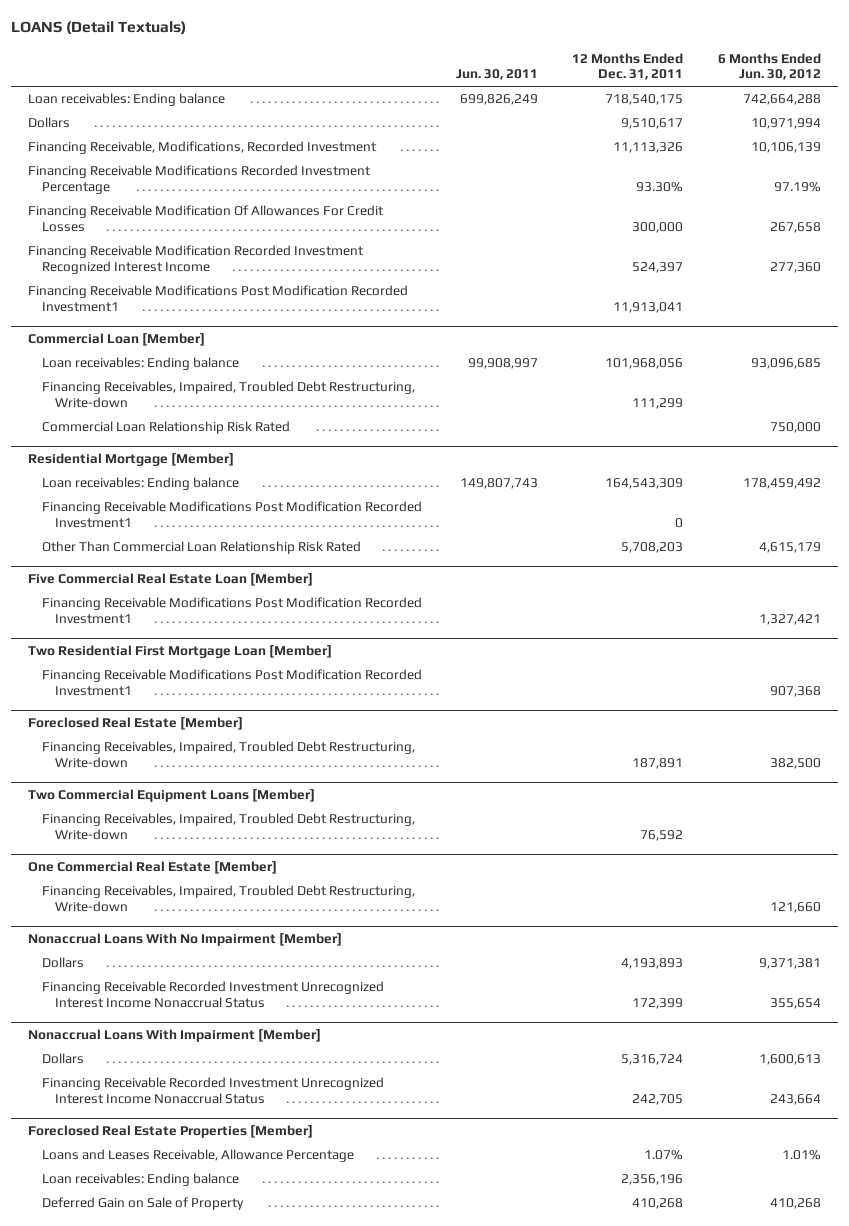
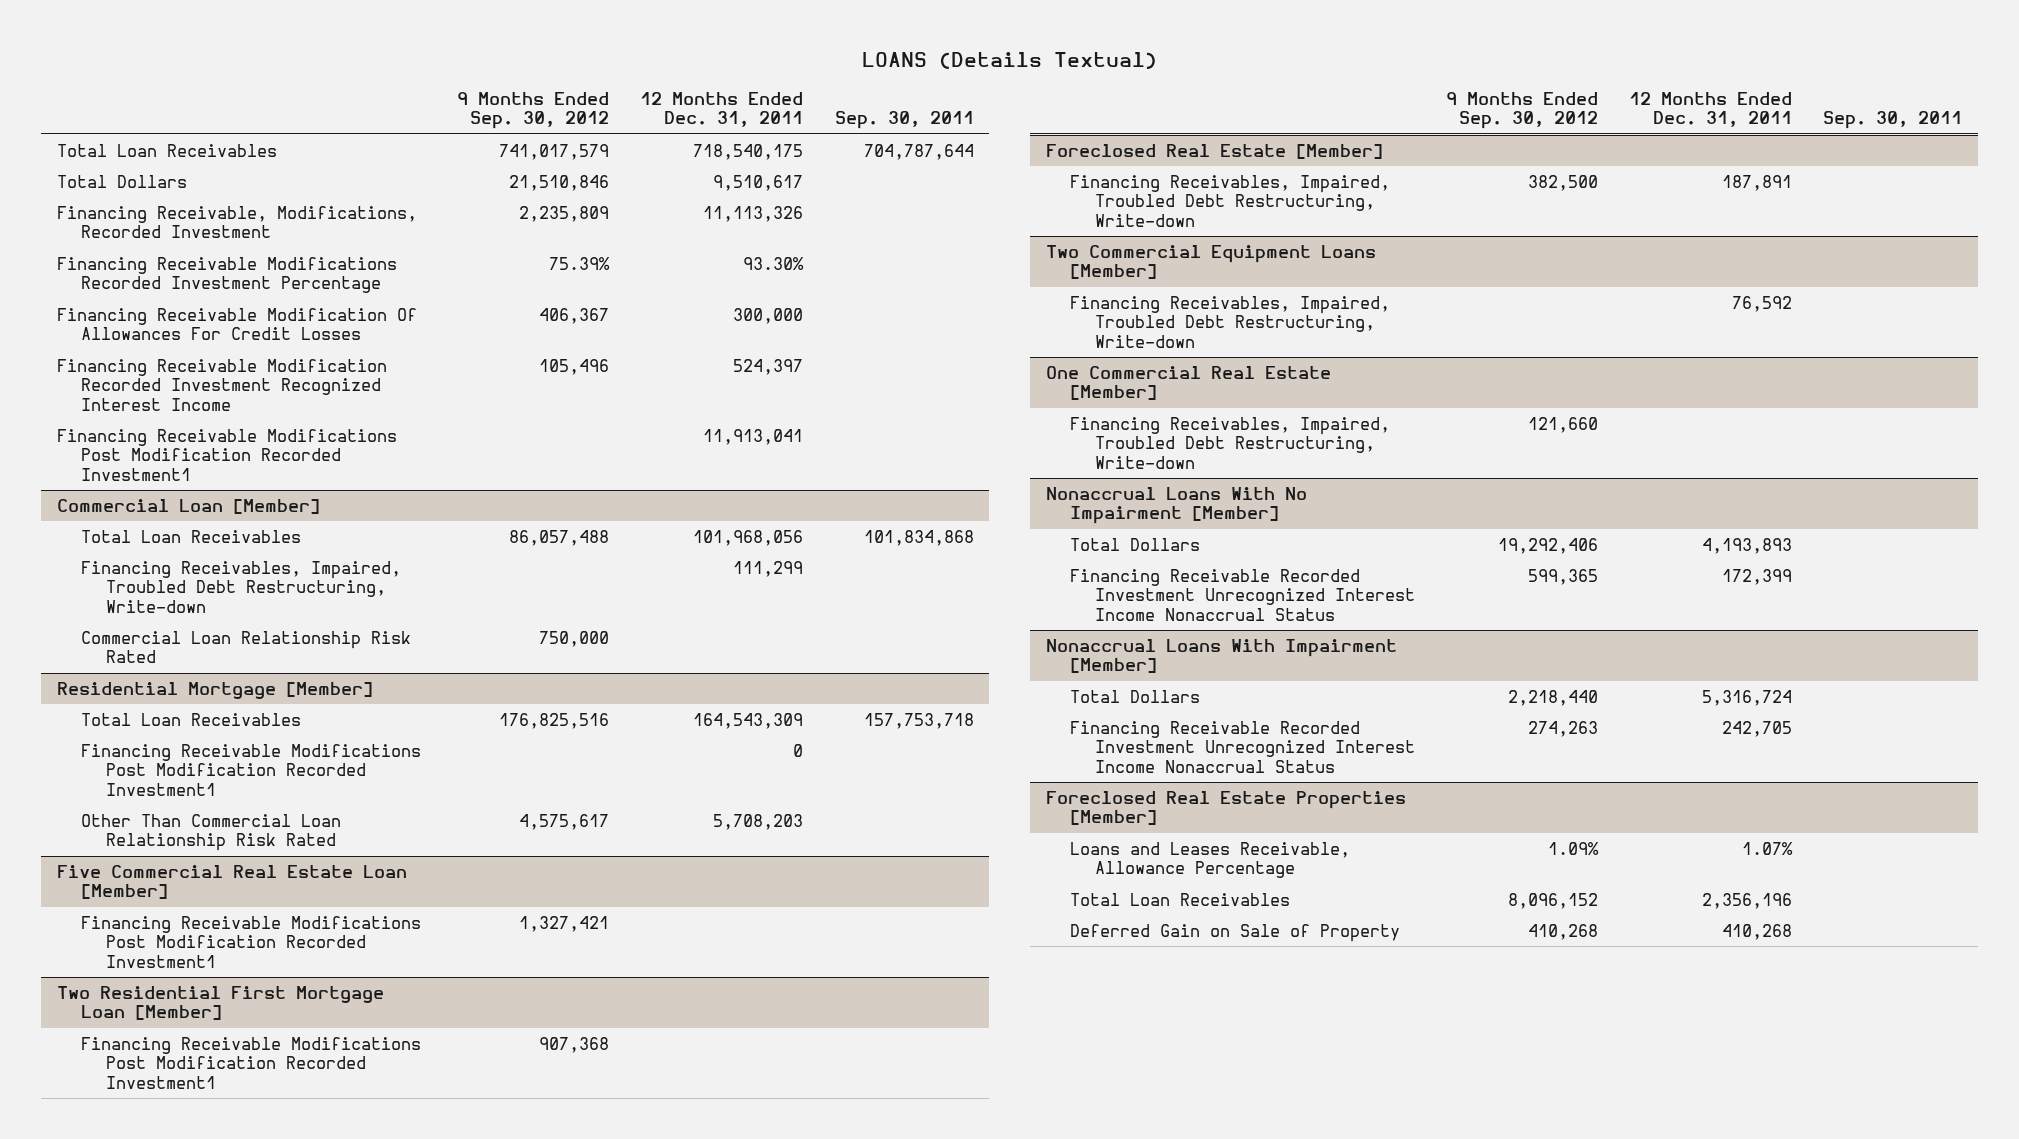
[11,21,187,35] LOANS (Detail Textuals) -> [861,51,1157,69] LOANS (Details Textual)
[456,69,539,81] Jun. 30, 2011 -> none
[717,52,821,81] 6 Months Ended Jun. 30, 2012 -> none
none -> [457,91,610,130] 9 Months Ended Sep. 30, 2012
none -> [834,111,974,130] Sep. 30, 2011
[28,93,226,107] Loan receivables: Ending balance -> [56,143,277,157] Total Loan Receivables
[28,117,71,129] Dollars -> [56,174,187,188] Total Dollars
[41,357,239,371] Loan receivables: Ending balance -> [81,529,302,543] Total Loan Receivables
[41,477,239,491] Loan receivables: Ending balance -> [81,712,302,726] Total Loan Receivables
[41,957,84,969] Dollars -> [1070,537,1201,551] Total Dollars
[41,1053,84,1065] Dollars -> [1070,689,1201,703] Total Dollars
[41,1173,239,1187] Loan receivables: Ending balance -> [1070,892,1291,906] Total Loan Receivables

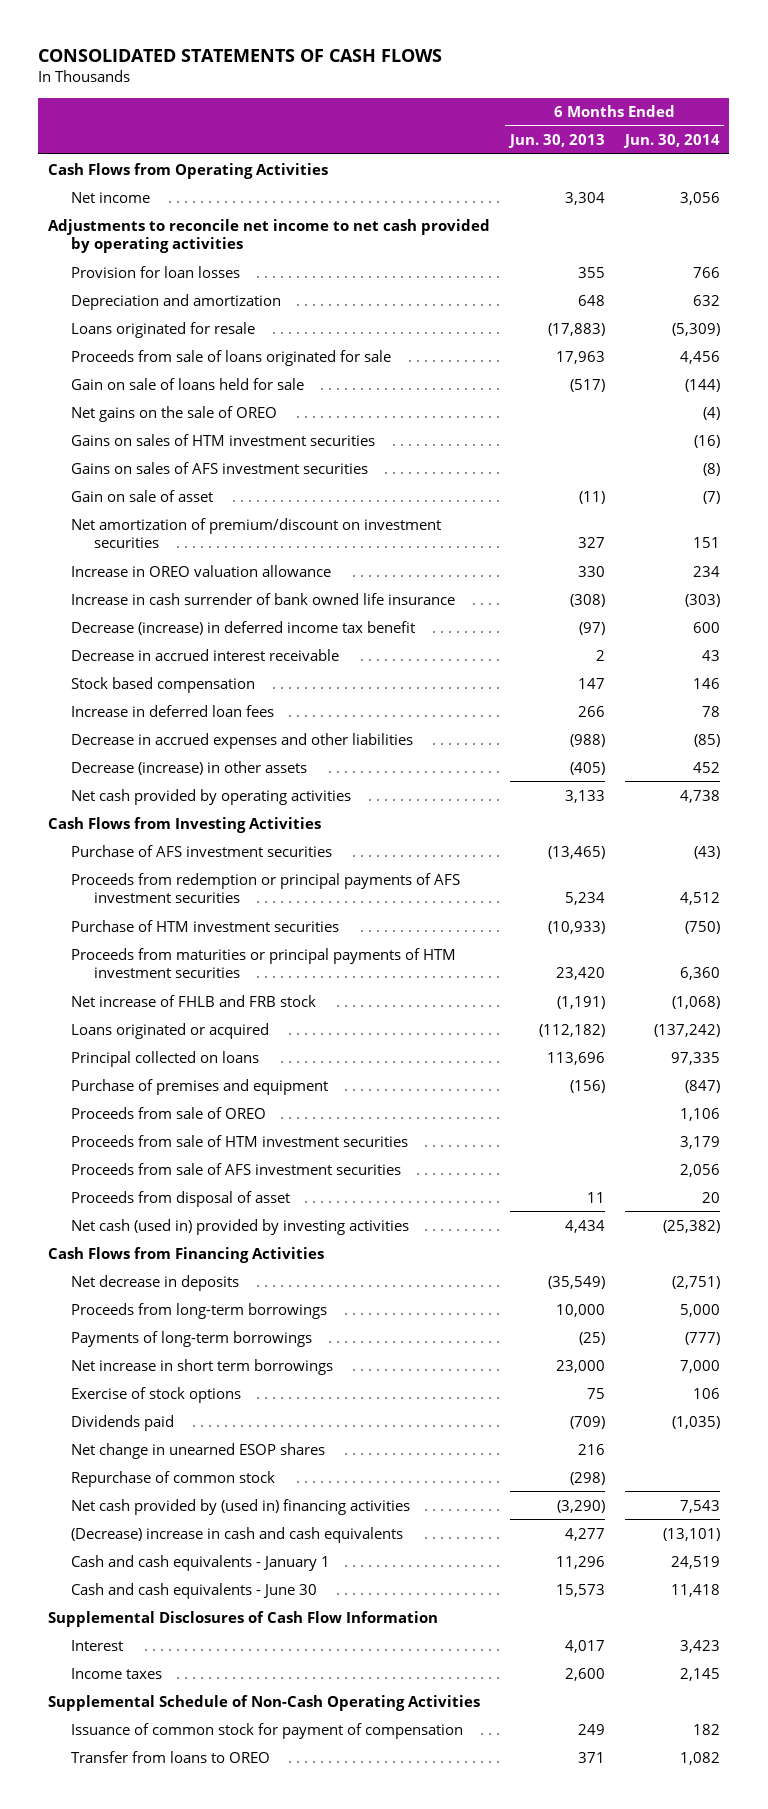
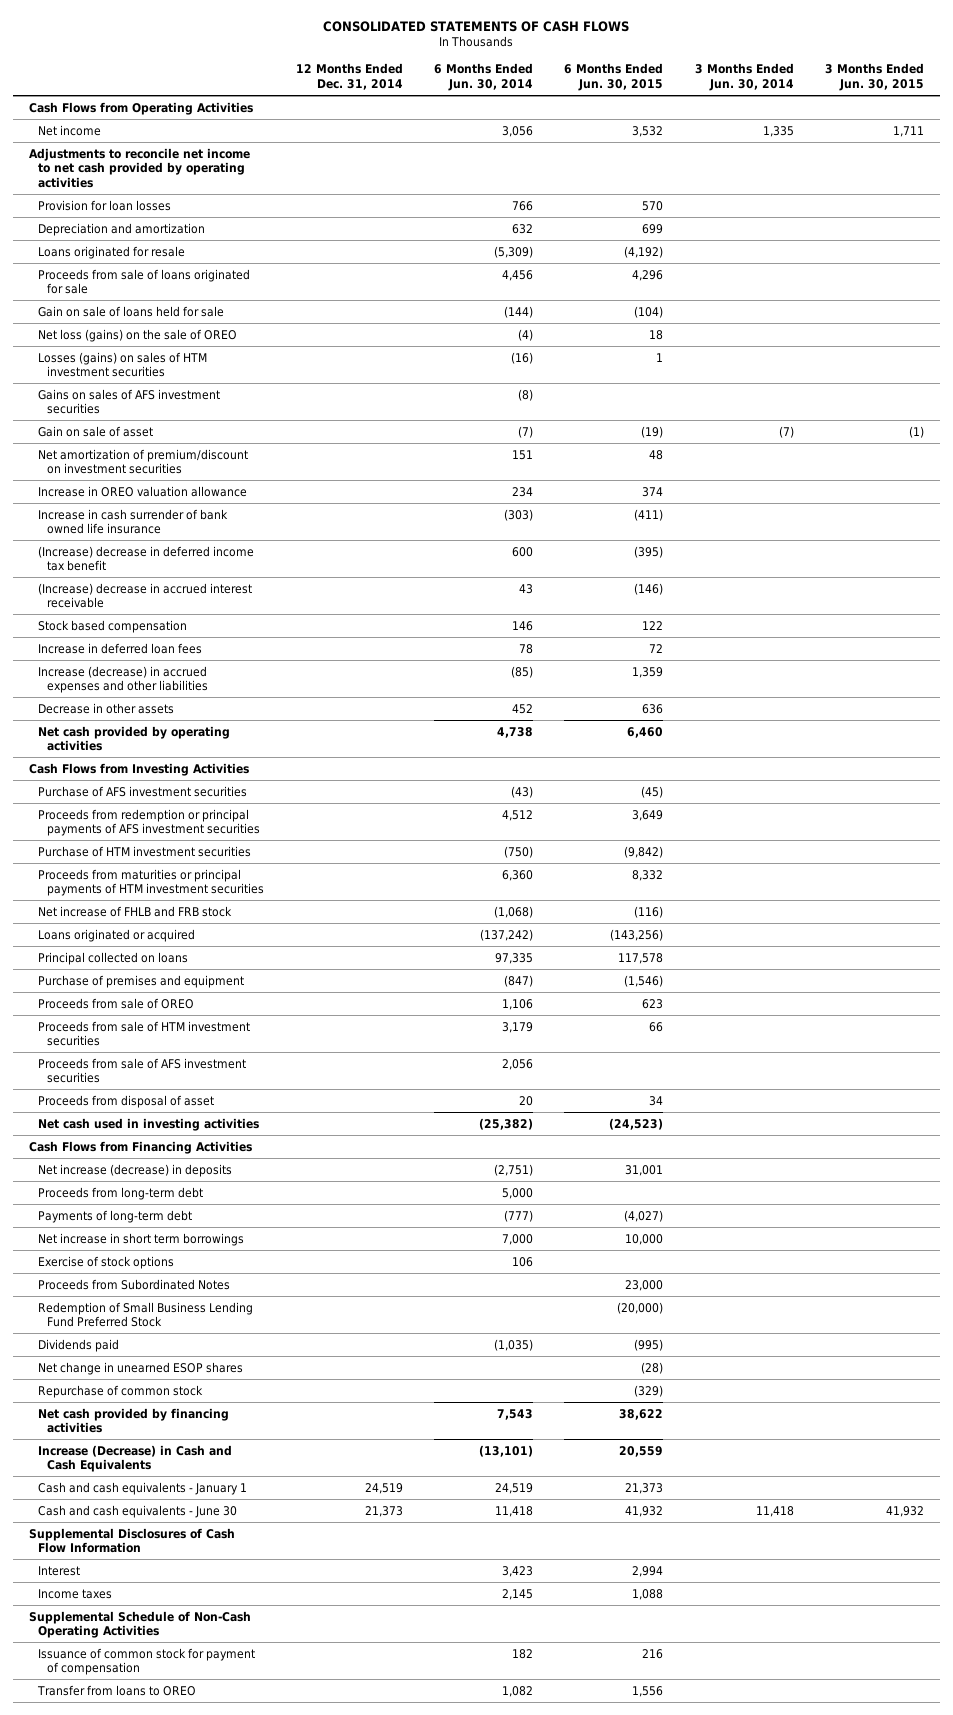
[507,134,605,149] Jun. 30, 2013 -> none
none -> [295,63,403,90] 12 Months Ended Dec. 31, 2014
none -> [564,63,664,91] 6 Months Ended Jun. 30, 2015
none -> [694,63,794,91] 3 Months Ended Jun. 30, 2014
none -> [824,63,924,91] 3 Months Ended Jun. 30, 2015
[70,405,277,422] Net gains on the sale of OREO -> [37,328,237,342] Net loss (gains) on the sale of OREO
[70,433,375,446] Gains on sales of HTM investment securities -> [37,351,207,378] Losses (gains) on sales of HTM investment securities
[70,620,415,635] Decrease (increase) in deferred income tax benefit -> [37,545,254,572] (Increase) decrease in deferred income tax benefit
[70,648,339,661] Decrease in accrued interest receivable -> [37,582,252,609] (Increase) decrease in accrued interest receivable
[70,732,413,749] Decrease in accrued expenses and other liabilities -> [37,665,209,694] Increase (decrease) in accrued expenses and other liabilities
[70,760,307,775] Decrease (increase) in other assets -> [37,702,174,714] Decrease in other assets
[70,1218,409,1235] Net cash (used in) provided by investing activities -> [37,1117,259,1131] Net cash used in investing activities
[70,1274,239,1291] Net decrease in deposits -> [37,1163,232,1177] Net increase (decrease) in deposits
[70,1302,327,1319] Proceeds from long-term borrowings -> [37,1186,203,1200] Proceeds from long-term debt
[70,1330,312,1347] Payments of long-term borrowings -> [37,1209,192,1223] Payments of long-term debt
none -> [37,1278,230,1290] Proceeds from Subordinated Notes
none -> [37,1301,253,1328] Redemption of Small Business Lending Fund Preferred Stock
[70,1498,410,1515] Net cash provided by (used in) financing activities -> [37,1407,229,1434] Net cash provided by financing activities
[70,1526,403,1543] (Decrease) increase in cash and cash equivalents -> [37,1444,232,1473] Increase (Decrease) in Cash and Cash Equivalents

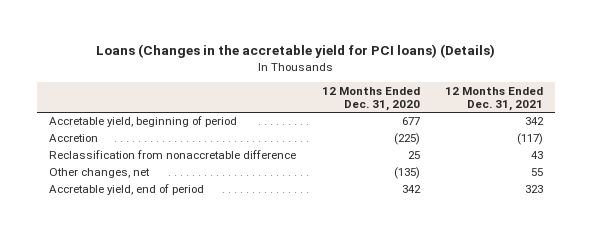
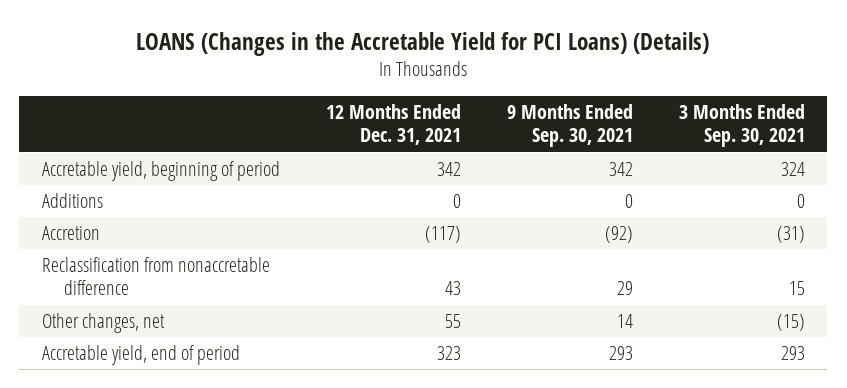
[96,43,496,58] Loans (Changes in the accretable yield for PCI loans) (Details) -> [136,31,710,56] LOANS (Changes in the Accretable Yield for PCI Loans) (Details)
[321,86,420,112] 12 Months Ended Dec. 31, 2020 -> none
none -> [506,104,633,148] 9 Months Ended Sep. 30, 2021
none -> [678,104,805,148] 3 Months Ended Sep. 30, 2021
none -> [42,193,104,209] Additions

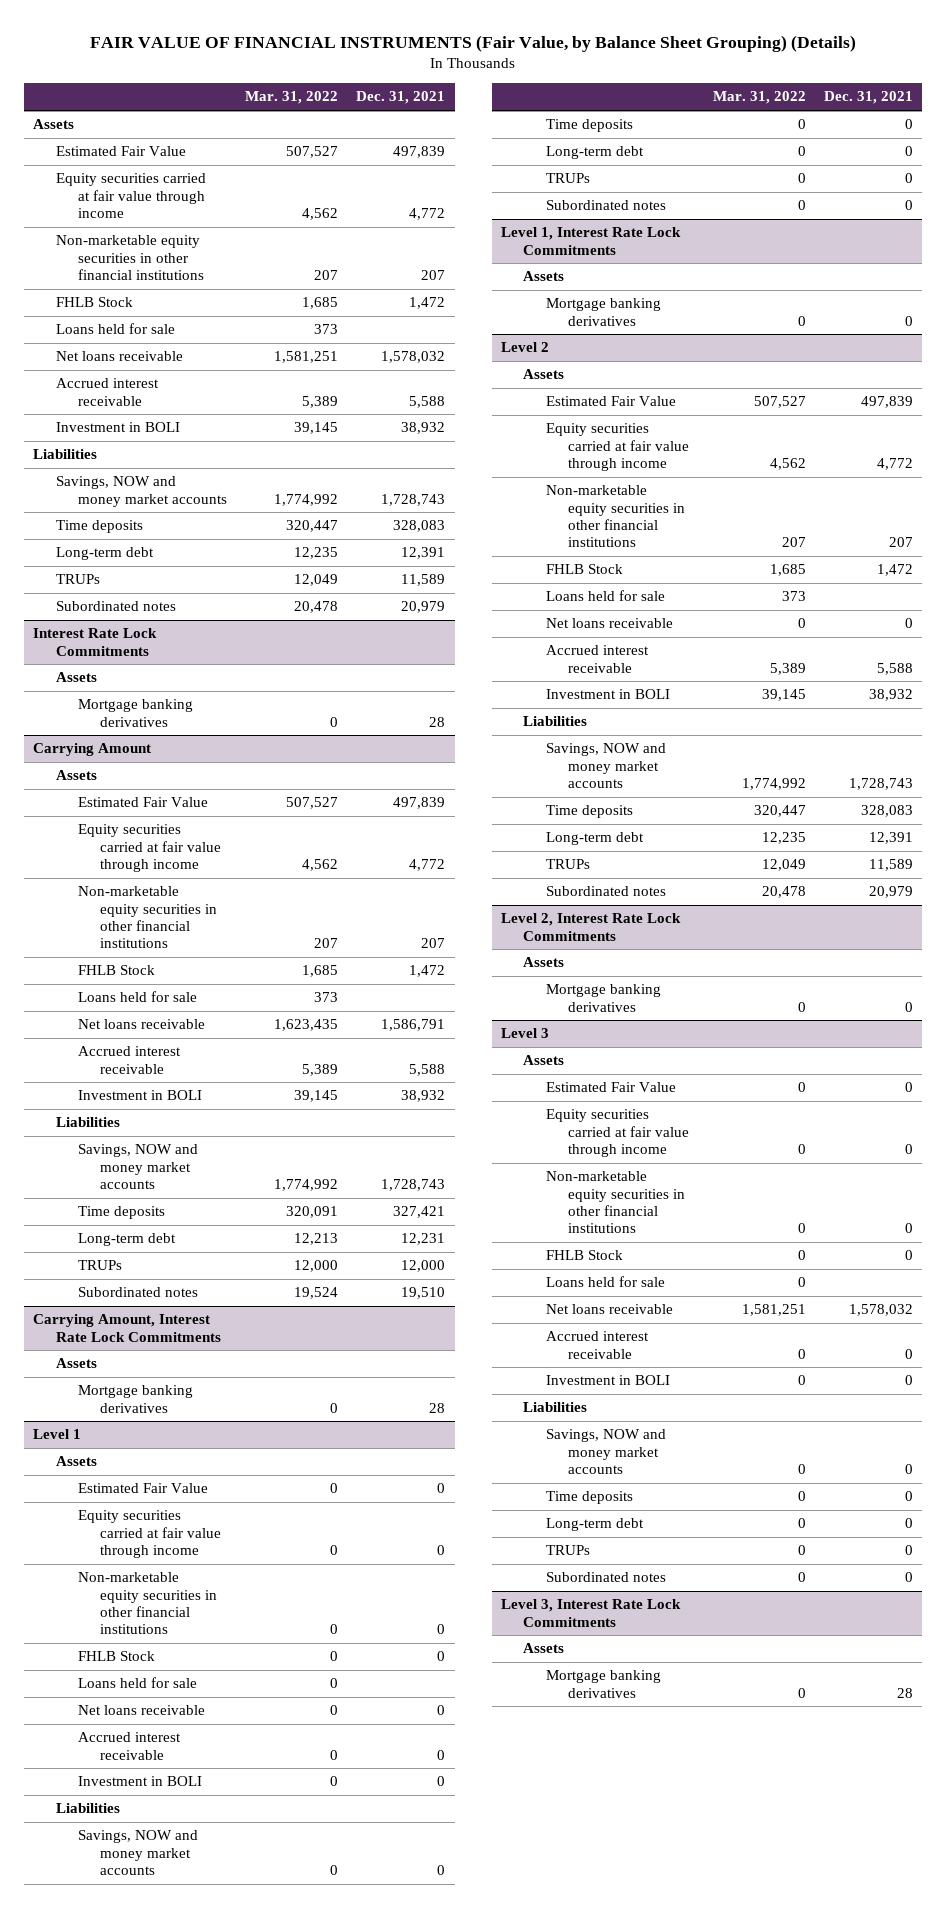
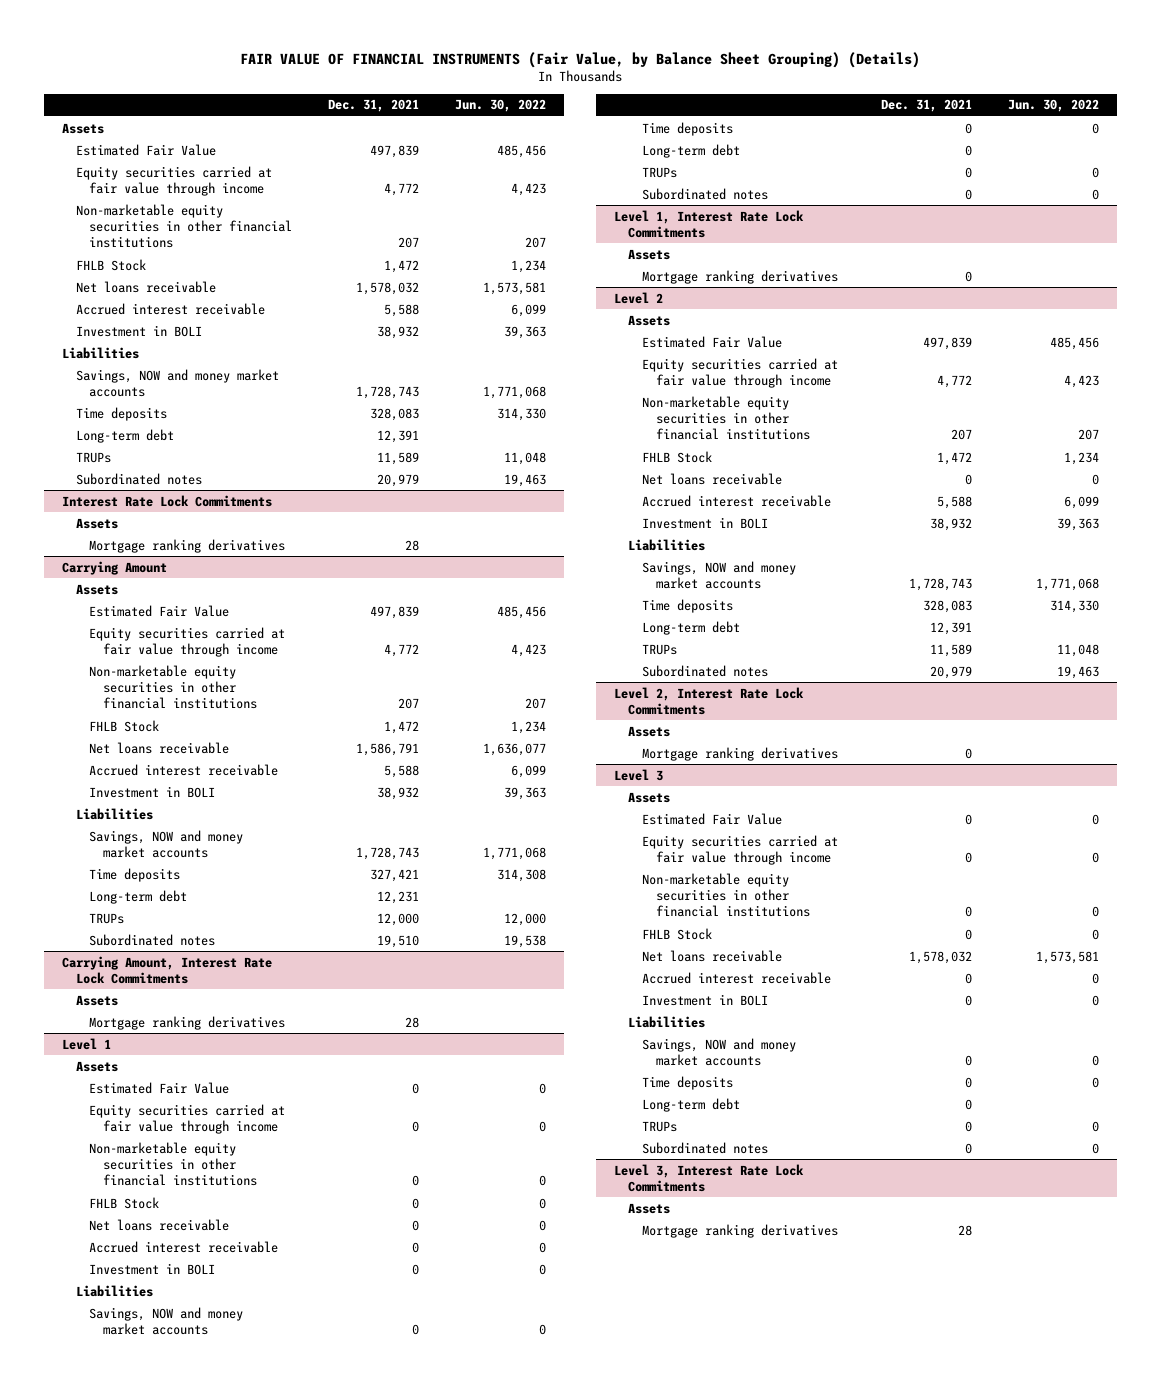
[245,91,339,105] Mar. 31, 2022 -> none
none -> [455,99,547,113] Jun. 30, 2022
[55,323,175,335] Loans held for sale -> none
[77,699,193,727] Mortgage banking derivatives -> [89,538,286,553] Mortgage ranking derivatives
[77,991,197,1003] Loans held for sale -> none
[77,1385,193,1413] Mortgage banking derivatives -> [89,1015,286,1030] Mortgage ranking derivatives
[77,1677,197,1689] Loans held for sale -> none
[545,298,661,326] Mortgage banking derivatives -> [641,269,838,284] Mortgage ranking derivatives
[545,590,665,602] Loans held for sale -> none
[545,984,661,1012] Mortgage banking derivatives -> [641,746,838,761] Mortgage ranking derivatives
[545,1276,665,1288] Loans held for sale -> none
[545,1670,661,1698] Mortgage banking derivatives -> [641,1223,838,1238] Mortgage ranking derivatives

